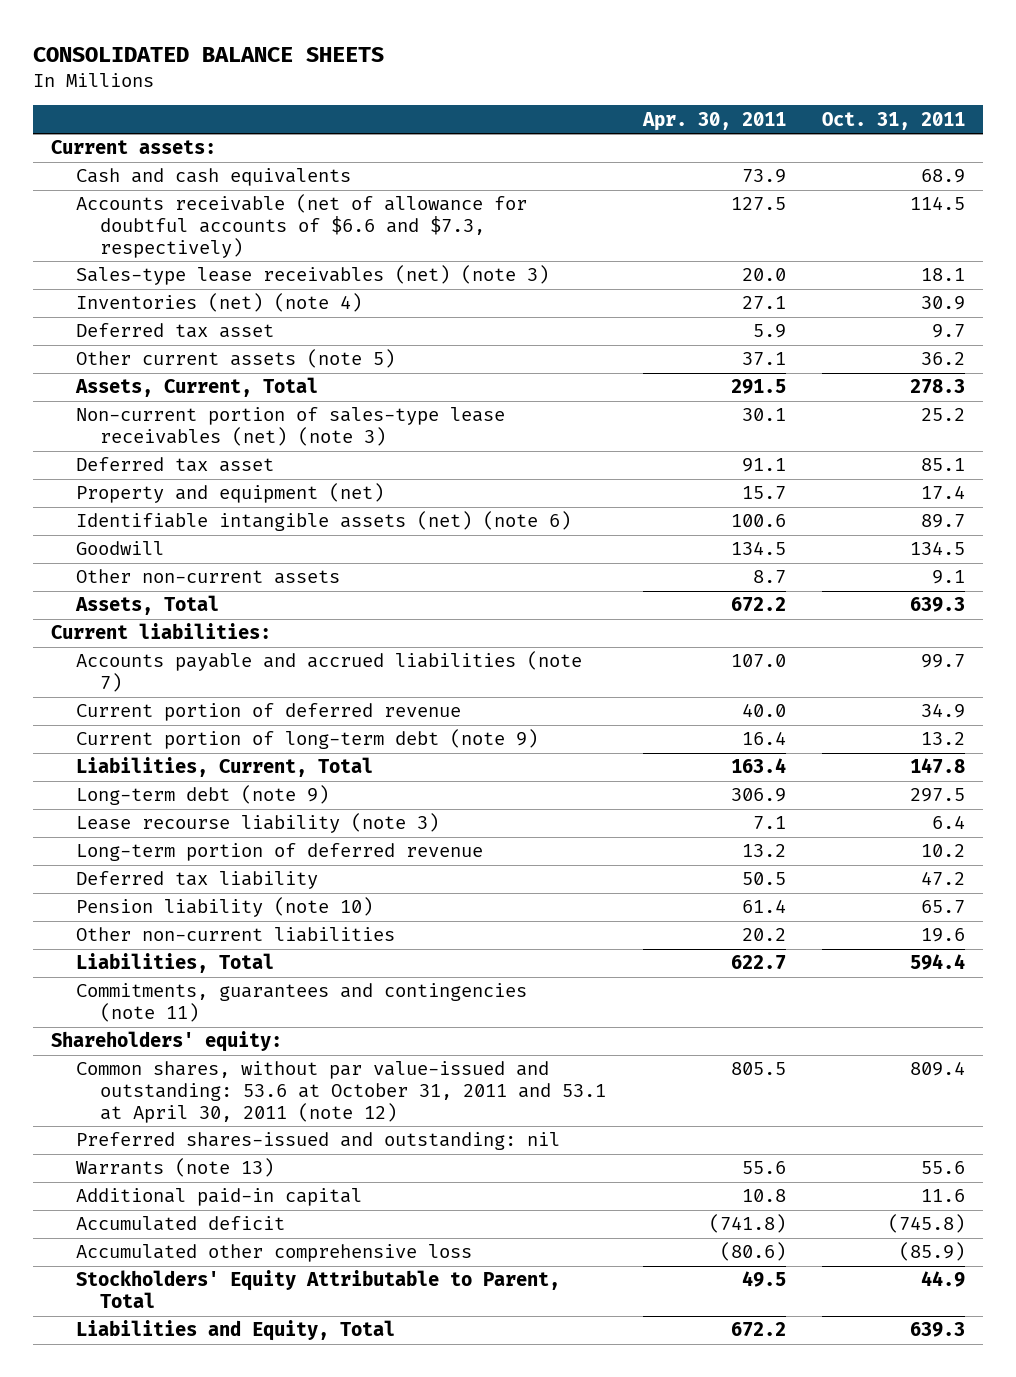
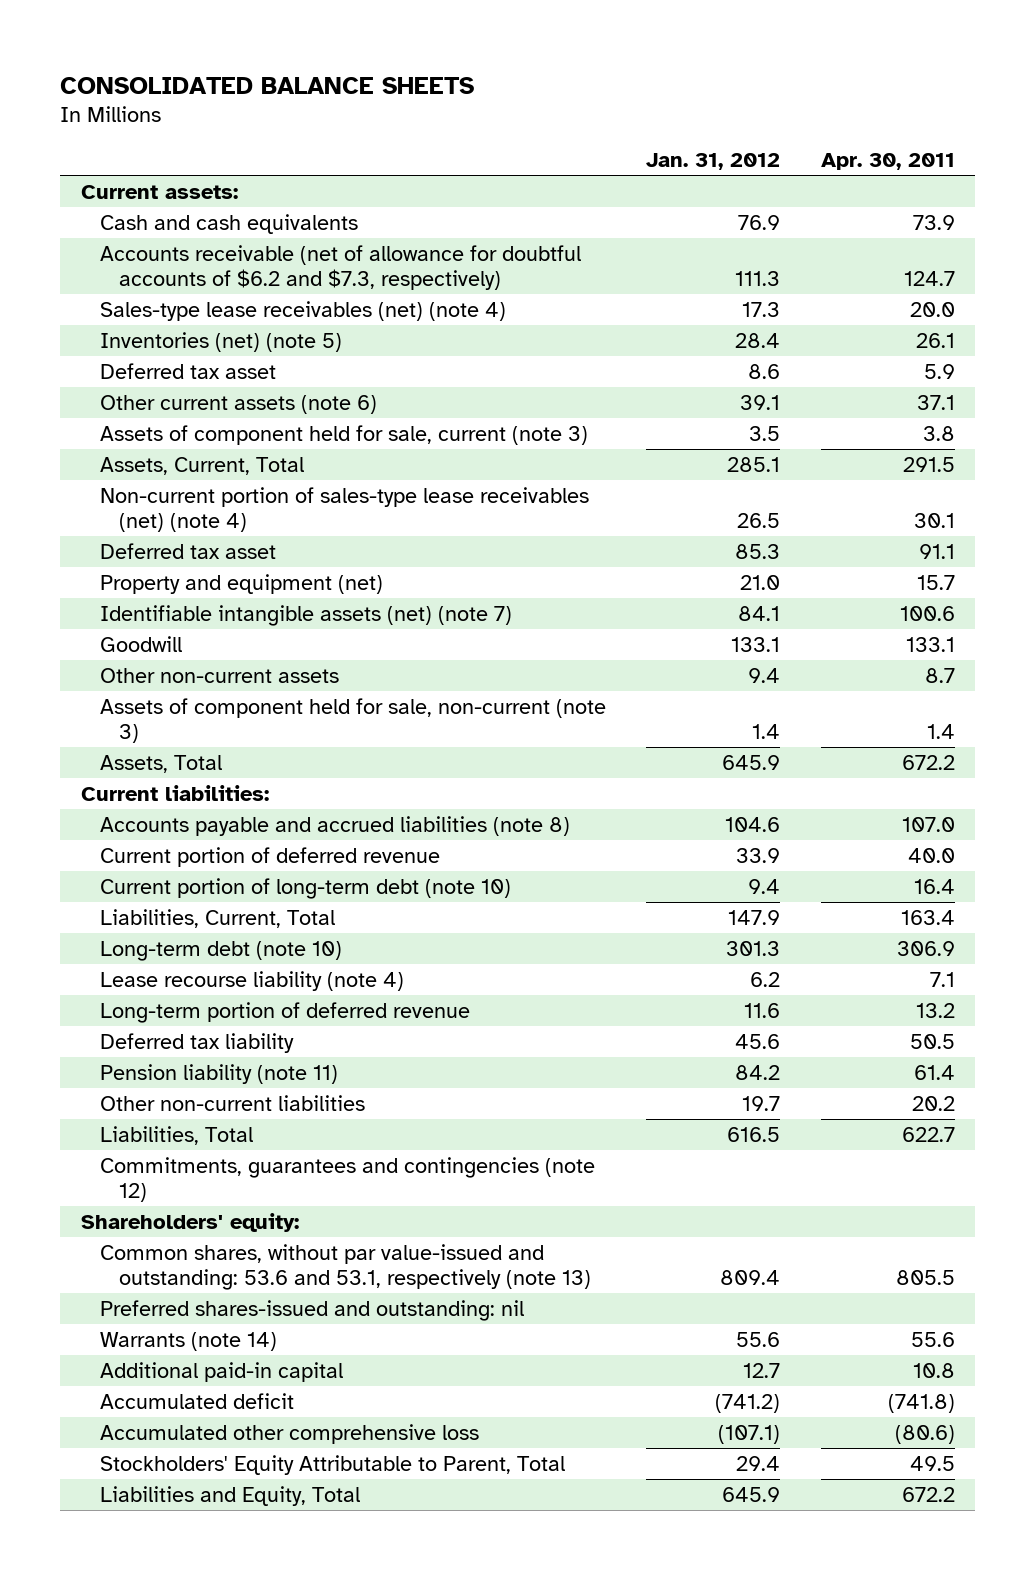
[821,111,965,130] Oct. 31, 2011 -> none
none -> [646,152,781,170] Jan. 31, 2012
[75,194,527,258] Accounts receivable (net of allowance for doubtful accounts of $6.6 and $7.3, respectively) -> [99,244,581,291] Accounts receivable (net of allowance for doubtful accounts of $6.2 and $7.3, respectively)
[730,197,786,211] 127.5 -> [903,271,955,287] 124.7
[75,265,549,286] Sales-type lease receivables (net) (note 3) -> [99,300,506,321] Sales-type lease receivables (net) (note 4)
[75,293,362,313] Inventories (net) (note 4) -> [99,331,342,352] Inventories (net) (note 5)
[741,296,786,310] 27.1 -> [915,332,955,348] 26.1
[75,349,395,369] Other current assets (note 5) -> [99,394,377,414] Other current assets (note 6)
none -> [99,424,588,445] Assets of component held for sale, current (note 3)
[75,407,505,447] Non-current portion of sales-type lease receivables (net) (note 3) -> [99,486,589,533] Non-current portion of sales-type lease receivables (net) (note 4)
[75,511,571,532] Identifiable intangible assets (net) (note 6) -> [99,604,512,626] Identifiable intangible assets (net) (note 7)
[730,541,786,556] 134.5 -> [905,636,955,652] 133.1
none -> [99,697,606,744] Assets of component held for sale, non-current (note 3)
[75,651,582,693] Accounts payable and accrued liabilities (note 7) -> [99,815,570,836] Accounts payable and accrued liabilities (note 8)
[75,729,538,750] Current portion of long-term debt (note 9) -> [99,877,511,899] Current portion of long-term debt (note 10)
[75,785,329,806] Long-term debt (note 9) -> [99,940,342,961] Long-term debt (note 10)
[75,813,439,834] Lease recourse liability (note 3) -> [99,970,404,991] Lease recourse liability (note 4)
[75,897,373,918] Pension liability (note 10) -> [99,1063,338,1084] Pension liability (note 11)
[75,983,527,1023] Commitments, guarantees and contingencies (note 11) -> [99,1156,595,1203] Commitments, guarantees and contingencies (note 12)
[75,1061,607,1123] Common shares, without par value-issued and outstanding: 53.6 at October 31, 2011 and 53.1 at April 30, 2011 (note 12) -> [99,1243,591,1291] Common shares, without par value-issued and outstanding: 53.6 and 53.1, respectively (note 13)
[75,1158,274,1178] Warrants (note 13) -> [99,1331,277,1351] Warrants (note 14)

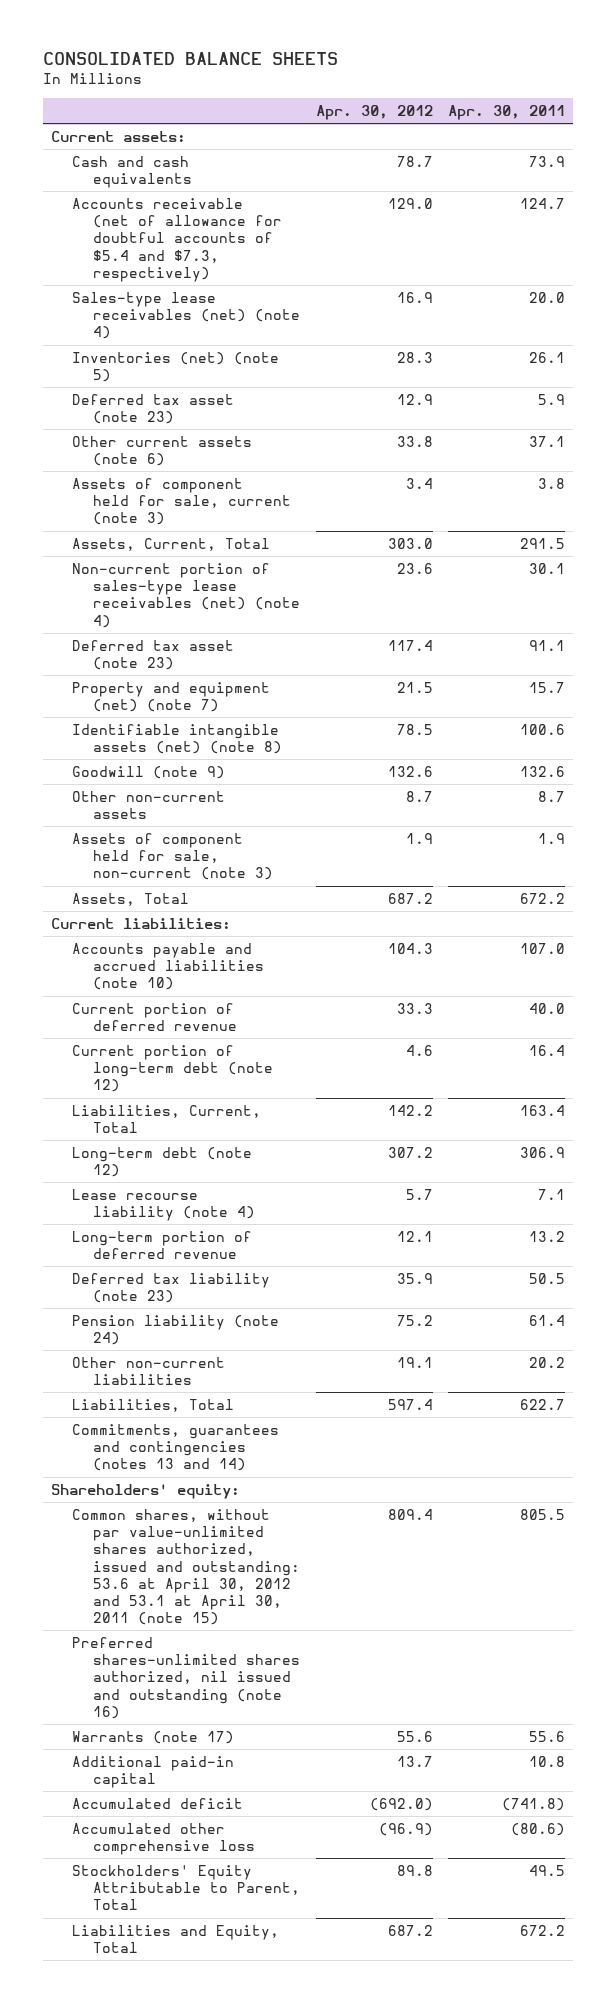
[646,152,781,170] Jan. 31, 2012 -> none
none -> [315,105,433,121] Apr. 30, 2012
[99,244,581,291] Accounts receivable (net of allowance for doubtful accounts of $6.2 and $7.3, respectively) -> [71,197,282,282] Accounts receivable (net of allowance for doubtful accounts of $5.4 and $7.3, respectively)
[99,362,276,379] Deferred tax asset -> [71,393,234,425] Deferred tax asset (note 23)
[99,542,276,559] Deferred tax asset -> [71,639,234,671] Deferred tax asset (note 23)
[99,573,383,594] Property and equipment (net) -> [71,681,270,713] Property and equipment (net) (note 7)
[99,604,512,626] Identifiable intangible assets (net) (note 7) -> [71,723,282,755] Identifiable intangible assets (net) (note 8)
[99,635,182,652] Goodwill -> [71,765,225,779] Goodwill (note 9)
[905,636,955,652] 133.1 -> [520,765,566,777] 132.6
[926,724,955,740] 1.4 -> [538,832,566,844] 1.9
[99,815,570,836] Accounts payable and accrued liabilities (note 8) -> [71,942,264,991] Accounts payable and accrued liabilities (note 10)
[99,877,511,899] Current portion of long-term debt (note 10) -> [71,1044,273,1093] Current portion of long-term debt (note 12)
[99,940,342,961] Long-term debt (note 10) -> [71,1146,252,1178] Long-term debt (note 12)
[99,1032,294,1053] Deferred tax liability -> [71,1272,270,1304] Deferred tax liability (note 23)
[99,1063,338,1084] Pension liability (note 11) -> [71,1314,279,1346] Pension liability (note 24)
[99,1156,595,1203] Commitments, guarantees and contingencies (note 12) -> [71,1423,279,1472] Commitments, guarantees and contingencies (notes 13 and 14)
[99,1243,591,1291] Common shares, without par value-issued and outstanding: 53.6 and 53.1, respectively (note 13) -> [71,1508,300,1626] Common shares, without par value-unlimited shares authorized, issued and outstanding: 53.6 at April 30, 2012 and 53.1 at April 30, 2011 (note 15)
[99,1299,524,1321] Preferred shares-issued and outstanding: nil -> [71,1636,300,1719] Preferred shares-unlimited shares authorized, nil issued and outstanding (note 16)
[99,1331,277,1351] Warrants (note 14) -> [71,1730,234,1744] Warrants (note 17)

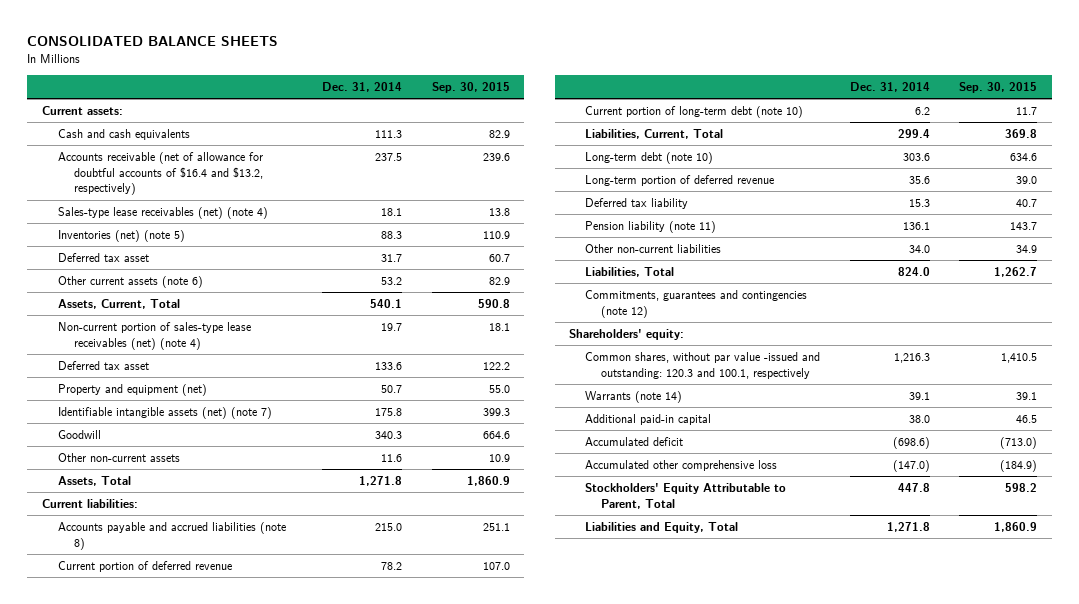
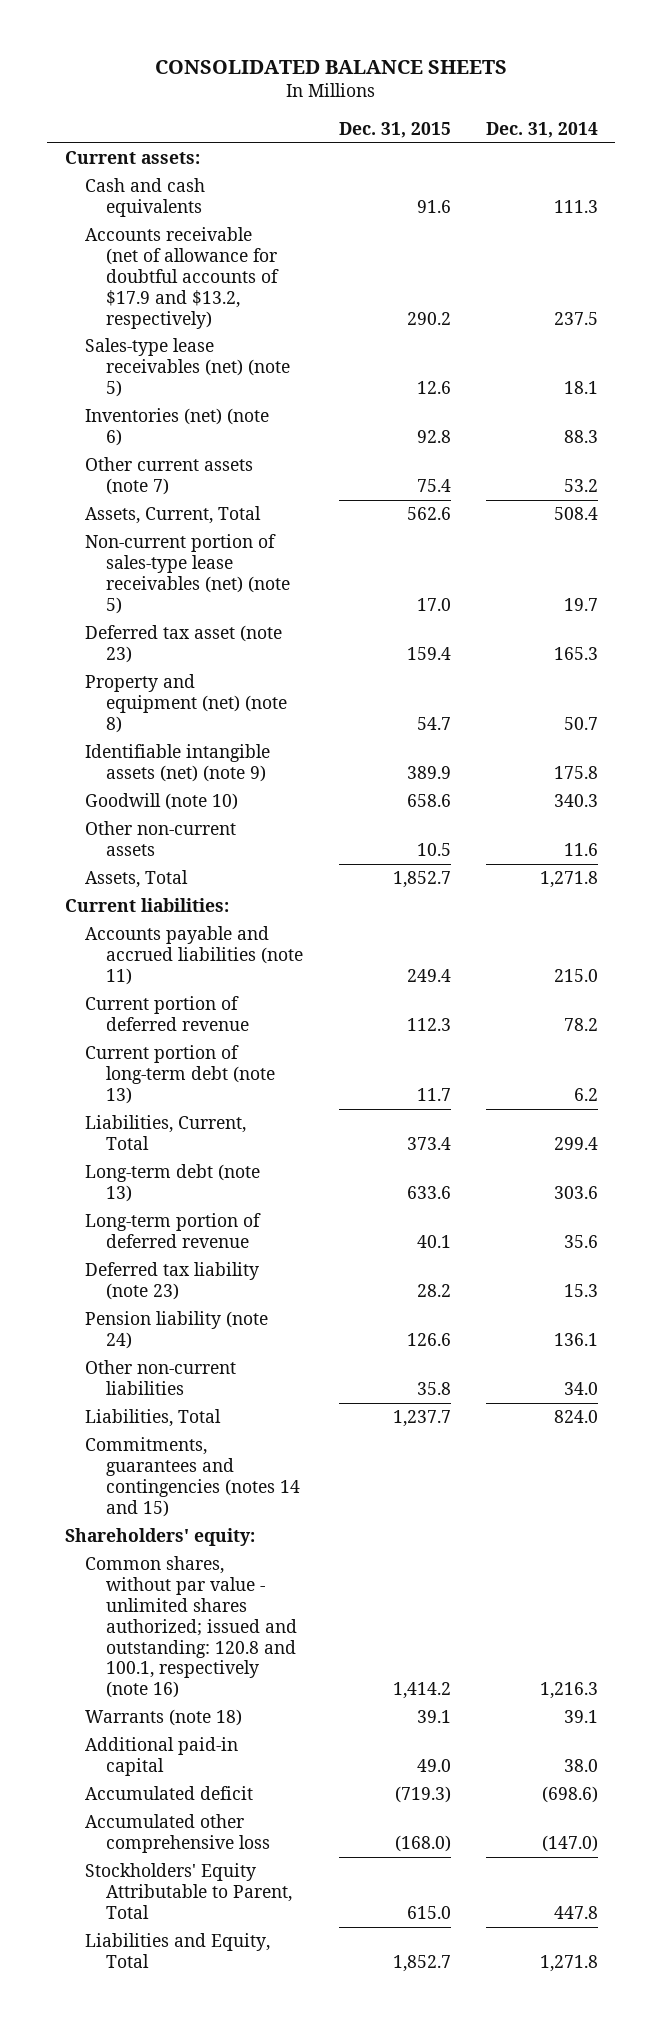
[431,81,510,93] Sep. 30, 2015 -> none
none -> [338,122,451,139] Dec. 31, 2015
[58,252,150,262] Deferred tax asset -> none
[58,151,264,196] Accounts receivable (net of allowance for doubtful accounts of $16.4 and $13.2, respectively) -> [85,227,280,329] Accounts receivable (net of allowance for doubtful accounts of $17.9 and $13.2, respectively)
[58,206,269,219] Sales-type lease receivables (net) (note 4) -> [85,338,291,397] Sales-type lease receivables (net) (note 5)
[58,229,186,242] Inventories (net) (note 5) -> [85,408,270,447] Inventories (net) (note 6)
[58,275,204,288] Other current assets (note 6) -> [85,457,254,496] Other current assets (note 7)
[370,298,403,308] 540.1 -> [553,507,598,521] 508.4
[58,321,252,350] Non-current portion of sales-type lease receivables (net) (note 4) -> [85,534,291,614] Non-current portion of sales-type lease receivables (net) (note 5)
[58,360,150,370] Deferred tax asset -> [85,625,283,664] Deferred tax asset (note 23)
[375,361,403,370] 133.6 -> [553,647,598,661] 165.3
[58,383,208,396] Property and equipment (net) -> [85,674,288,733] Property and equipment (net) (note 8)
[58,406,273,419] Identifiable intangible assets (net) (note 7) -> [85,744,271,783] Identifiable intangible assets (net) (note 9)
[58,429,102,439] Goodwill -> [85,793,239,811] Goodwill (note 10)
[58,521,287,550] Accounts payable and accrued liabilities (note 8) -> [85,926,304,985] Accounts payable and accrued liabilities (note 11)
[585,105,804,118] Current portion of long-term debt (note 10) -> [85,1045,276,1104] Current portion of long-term debt (note 13)
[585,151,714,164] Long-term debt (note 10) -> [85,1164,261,1203] Long-term debt (note 13)
[585,197,689,209] Deferred tax liability -> [85,1262,260,1301] Deferred tax liability (note 23)
[585,220,717,233] Pension liability (note 11) -> [85,1311,269,1350] Pension liability (note 24)
[585,289,808,318] Commitments, guarantees and contingencies (note 12) -> [85,1437,301,1517] Commitments, guarantees and contingencies (notes 14 and 15)
[585,351,821,379] Common shares, without par value -issued and outstanding: 120.3 and 100.1, respectively -> [85,1556,298,1699] Common shares, without par value - unlimited shares authorized; issued and outstanding: 120.8 and 100.1, respectively (note 16)
[585,390,683,403] Warrants (note 14) -> [85,1709,243,1727] Warrants (note 18)

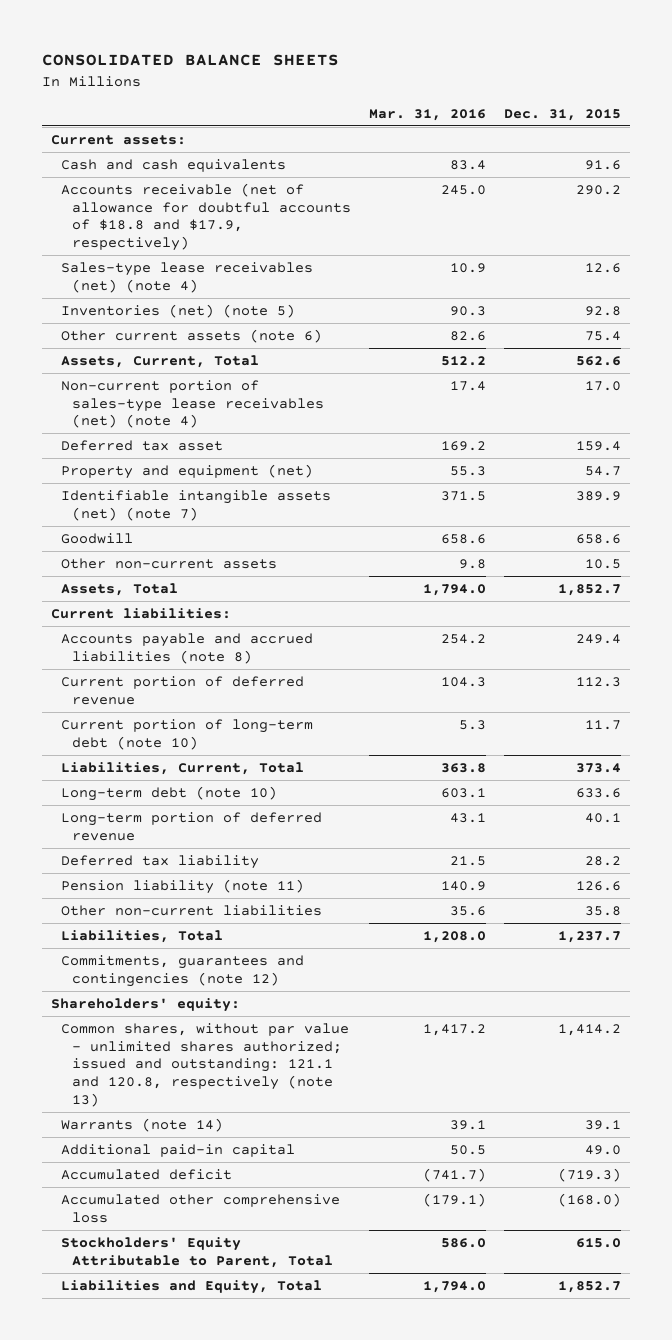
[485,122,598,139] Dec. 31, 2014 -> none
none -> [369,108,487,121] Mar. 31, 2016
[85,227,280,329] Accounts receivable (net of allowance for doubtful accounts of $17.9 and $13.2, respectively) -> [61,182,352,252] Accounts receivable (net of allowance for doubtful accounts of $18.8 and $17.9, respectively)
[85,338,291,397] Sales-type lease receivables (net) (note 5) -> [61,261,314,293] Sales-type lease receivables (net) (note 4)
[85,408,270,447] Inventories (net) (note 6) -> [61,303,296,318] Inventories (net) (note 5)
[85,457,254,496] Other current assets (note 7) -> [61,328,323,343] Other current assets (note 6)
[85,534,291,614] Non-current portion of sales-type lease receivables (net) (note 5) -> [61,379,325,429] Non-current portion of sales-type lease receivables (net) (note 4)
[85,625,283,664] Deferred tax asset (note 23) -> [61,439,224,451] Deferred tax asset
[85,674,288,733] Property and equipment (net) (note 8) -> [61,463,314,479] Property and equipment (net)
[85,744,271,783] Identifiable intangible assets (net) (note 9) -> [61,489,332,521] Identifiable intangible assets (net) (note 7)
[85,793,239,811] Goodwill (note 10) -> [61,532,134,544] Goodwill
[85,926,304,985] Accounts payable and accrued liabilities (note 11) -> [61,632,314,664] Accounts payable and accrued liabilities (note 8)
[85,1045,276,1104] Current portion of long-term debt (note 13) -> [61,718,314,750] Current portion of long-term debt (note 10)
[85,1164,261,1203] Long-term debt (note 13) -> [61,785,278,801] Long-term debt (note 10)
[85,1262,260,1301] Deferred tax liability (note 23) -> [61,854,260,869] Deferred tax liability
[85,1311,269,1350] Pension liability (note 24) -> [61,878,305,894] Pension liability (note 11)
[85,1437,301,1517] Commitments, guarantees and contingencies (notes 14 and 15) -> [61,954,305,987] Commitments, guarantees and contingencies (note 12)
[85,1556,298,1699] Common shares, without par value - unlimited shares authorized; issued and outstanding: 120.8 and 100.1, respectively (note 16) -> [61,1022,350,1107] Common shares, without par value - unlimited shares authorized; issued and outstanding: 121.1 and 120.8, respectively (note 13)
[85,1709,243,1727] Warrants (note 18) -> [61,1117,224,1132] Warrants (note 14)

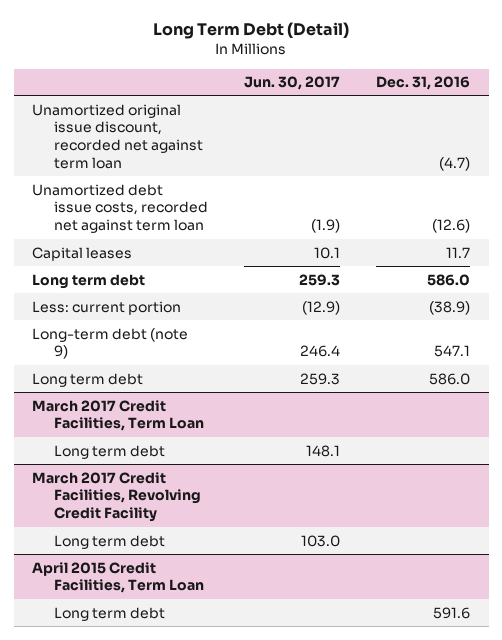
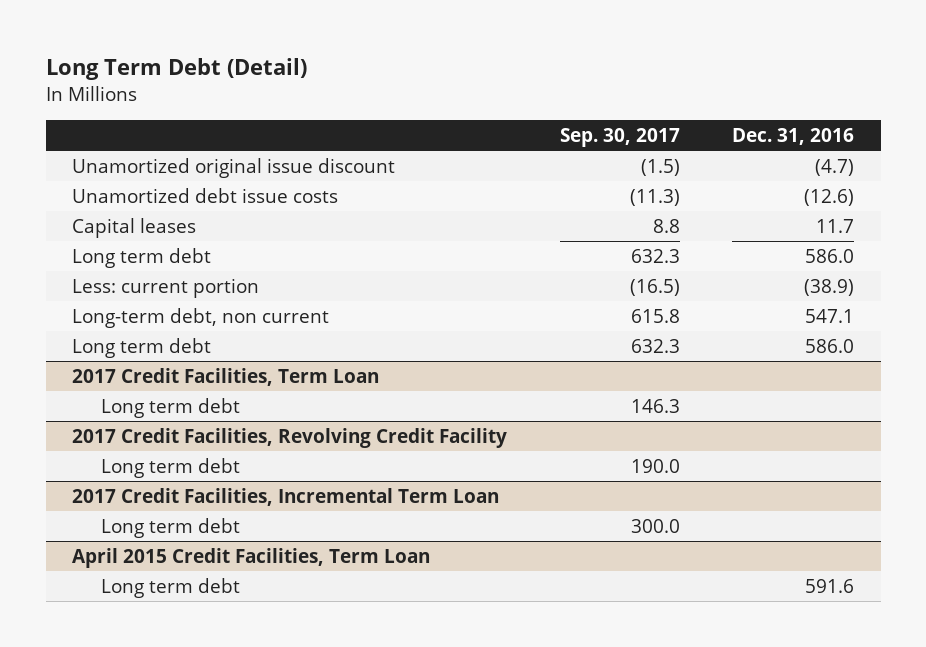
[244,76,341,91] Jun. 30, 2017 -> none
none -> [559,127,680,147] Sep. 30, 2017
[31,103,203,170] Unamortized original issue discount, recorded net against term loan -> [71,157,395,178] Unamortized original issue discount
[31,183,208,234] Unamortized debt issue costs, recorded net against term loan -> [71,187,338,203] Unamortized debt issue costs
[31,327,188,360] Long-term debt (note 9) -> [71,307,329,328] Long-term debt, non current
[31,399,204,432] March 2017 Credit Facilities, Term Loan -> [71,367,379,386] 2017 Credit Facilities, Term Loan
[31,471,201,523] March 2017 Credit Facilities, Revolving Credit Facility -> [71,427,507,448] 2017 Credit Facilities, Revolving Credit Facility
none -> [71,487,499,506] 2017 Credit Facilities, Incremental Term Loan
none -> [101,517,241,538] Long term debt

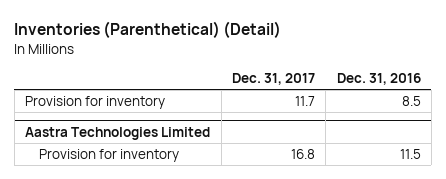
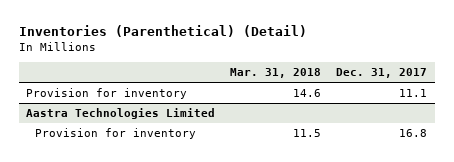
[336,73,421,86] Dec. 31, 2016 -> none
none -> [230,68,322,79] Mar. 31, 2018
[294,95,315,106] 11.7 -> [399,88,428,97] 11.1

